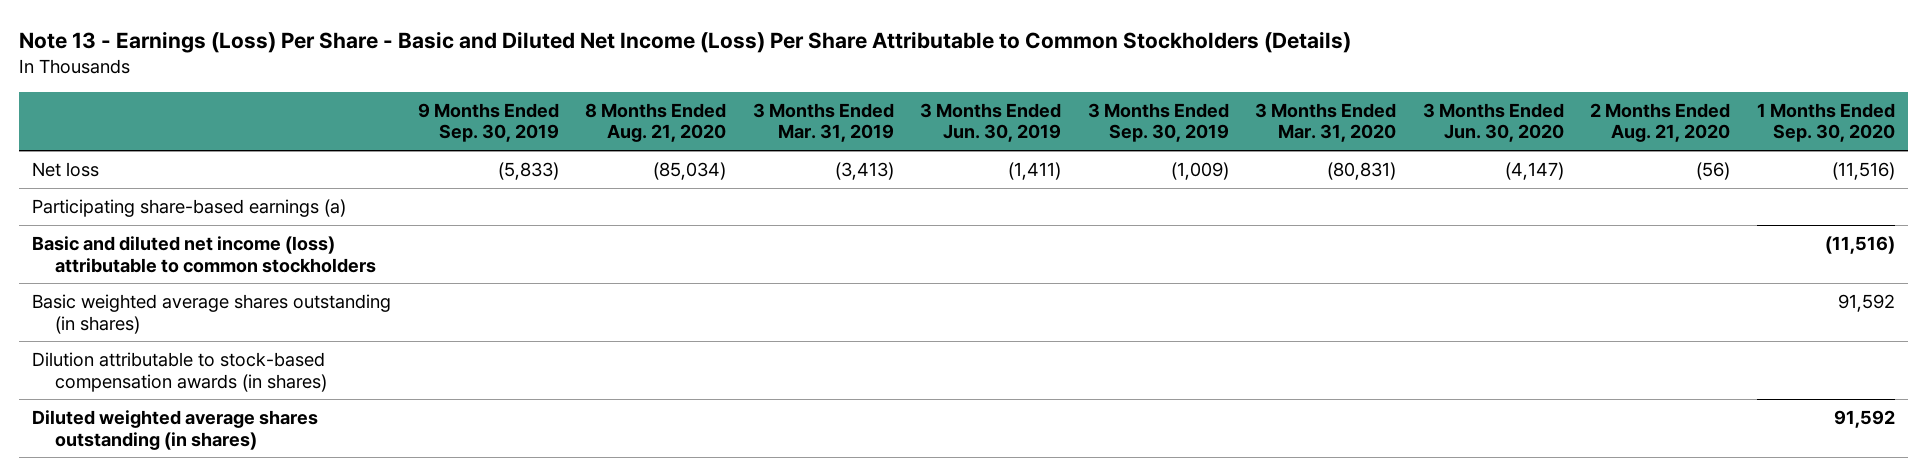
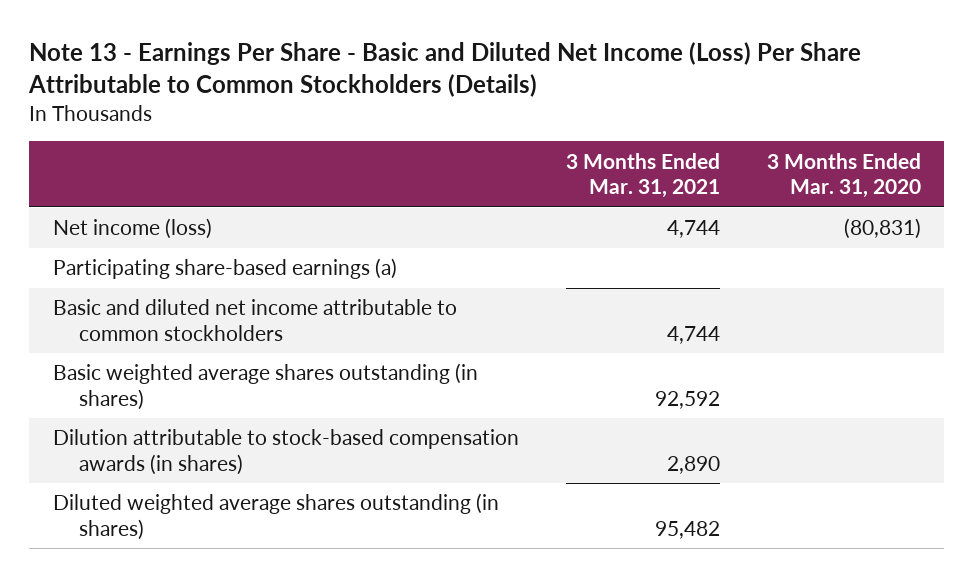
[19,30,1352,53] Note 13 - Earnings (Loss) Per Share - Basic and Diluted Net Income (Loss) Per Share Attributable to Common Stockholders (Details) -> [27,41,861,97] Note 13 - Earnings Per Share - Basic and Diluted Net Income (Loss) Per Share Attributable to Common Stockholders (Details)
[417,102,559,143] 9 Months Ended Sep. 30, 2019 -> none
[585,102,727,143] 8 Months Ended Aug. 21, 2020 -> none
[752,102,894,143] 3 Months Ended Mar. 31, 2019 -> none
[920,102,1062,143] 3 Months Ended Jun. 30, 2019 -> none
[1087,102,1229,143] 3 Months Ended Sep. 30, 2019 -> none
[1422,102,1564,143] 3 Months Ended Jun. 30, 2020 -> none
[1590,102,1731,143] 2 Months Ended Aug. 21, 2020 -> none
[1756,102,1895,143] 1 Months Ended Sep. 30, 2020 -> none
none -> [565,152,720,199] 3 Months Ended Mar. 31, 2021
[32,161,100,177] Net loss -> [52,218,212,240] Net income (loss)
[32,235,377,273] Basic and diluted net income (loss) attributable to common stockholders -> [52,299,457,341] Basic and diluted net income attributable to common stockholders

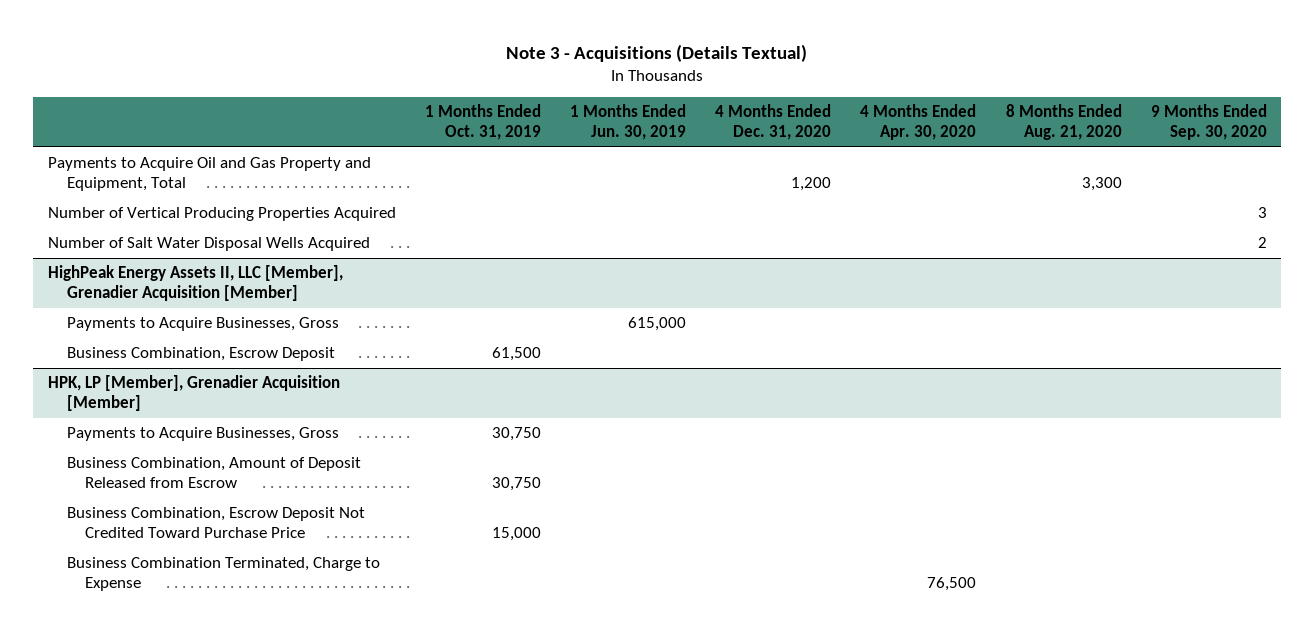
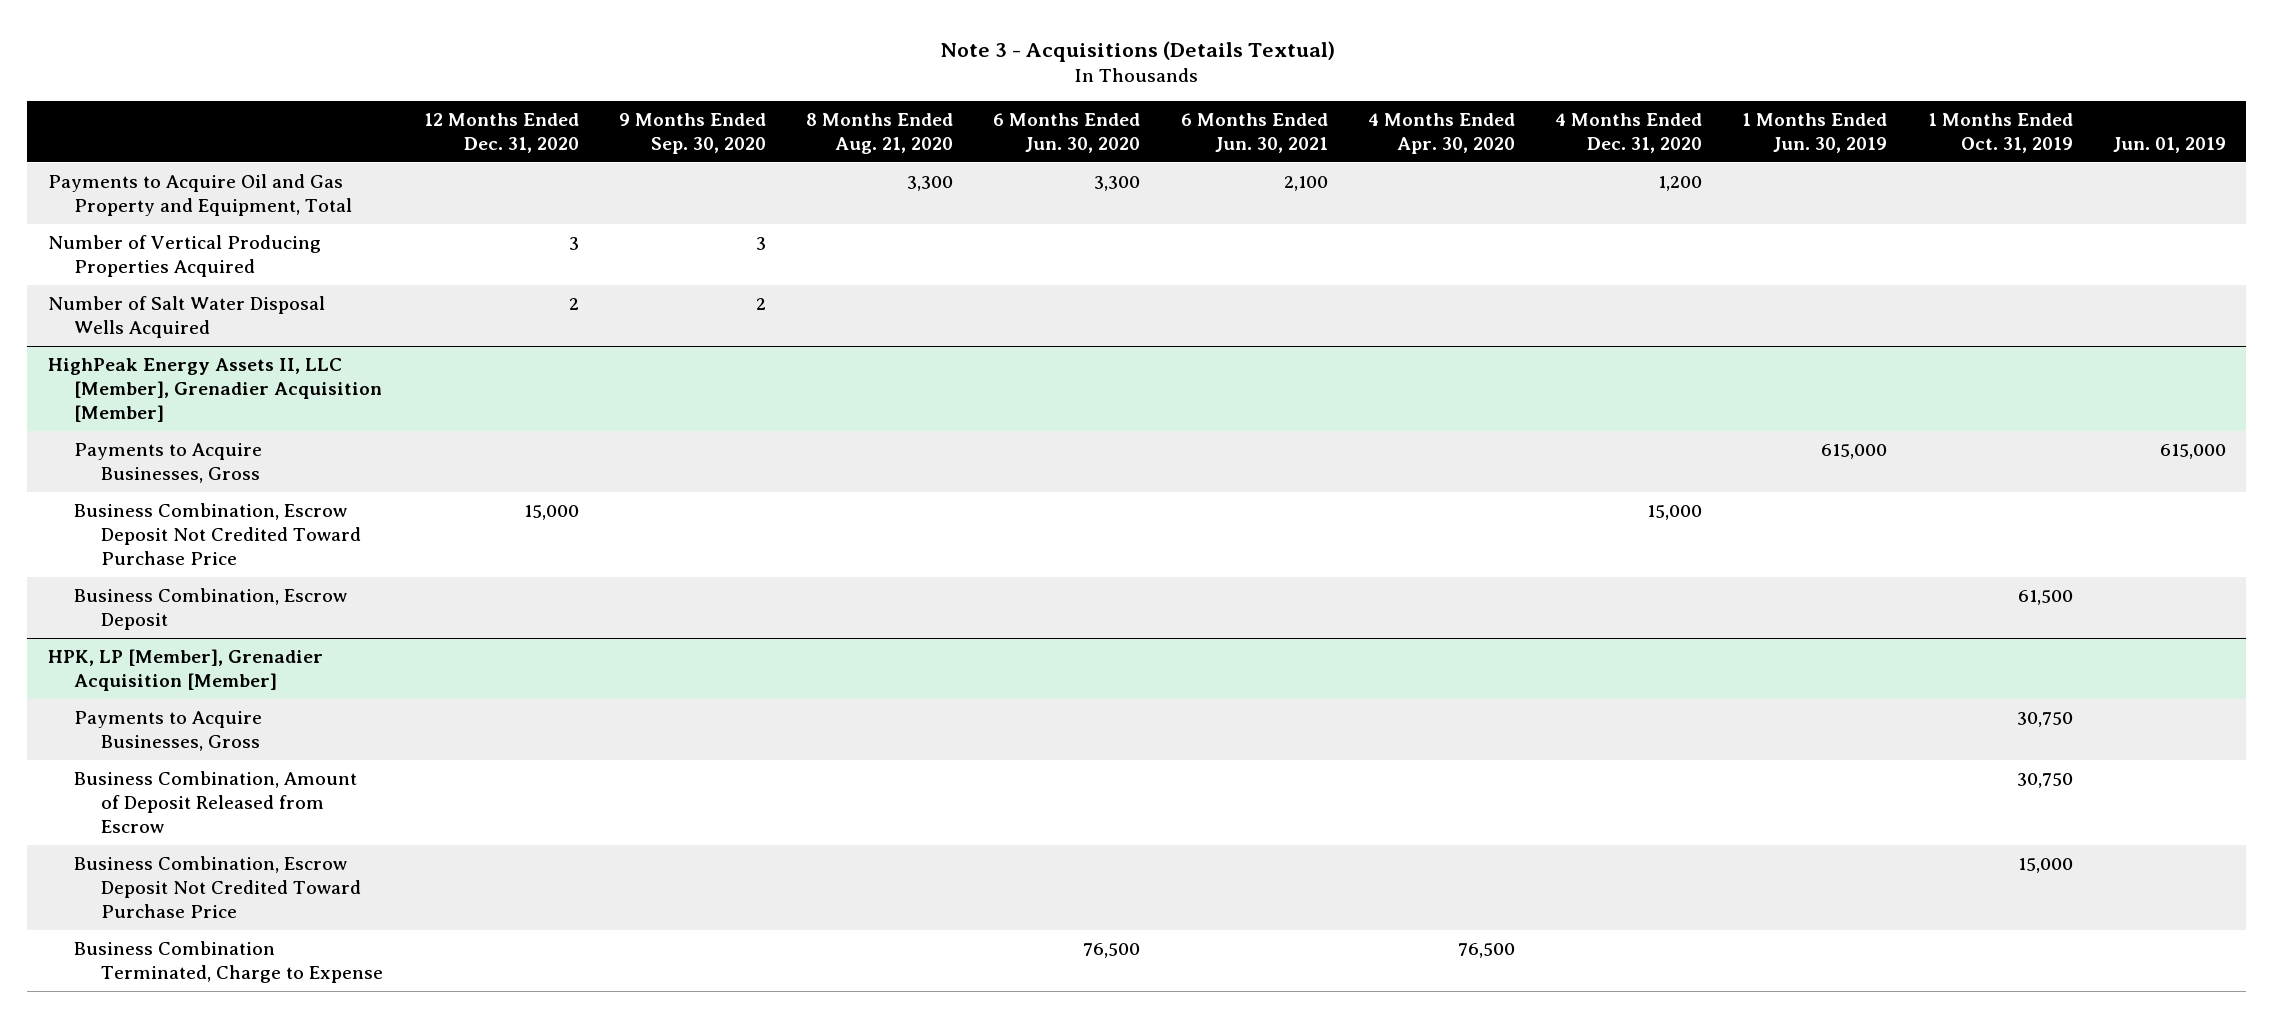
none -> [423,112,579,153] 12 Months Ended Dec. 31, 2020
none -> [993,112,1141,153] 6 Months Ended Jun. 30, 2020
none -> [1180,112,1328,153] 6 Months Ended Jun. 30, 2021
none -> [2112,136,2226,153] Jun. 01, 2019
none -> [74,503,362,565] Business Combination, Escrow Deposit Not Credited Toward Purchase Price

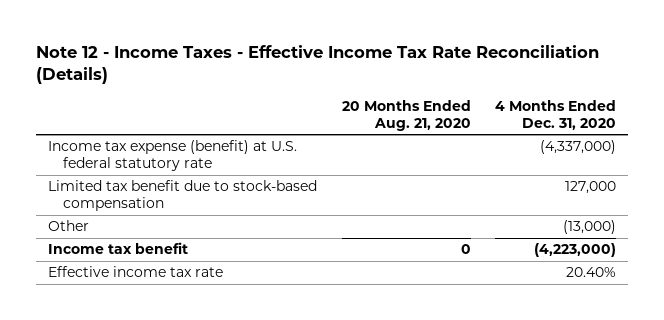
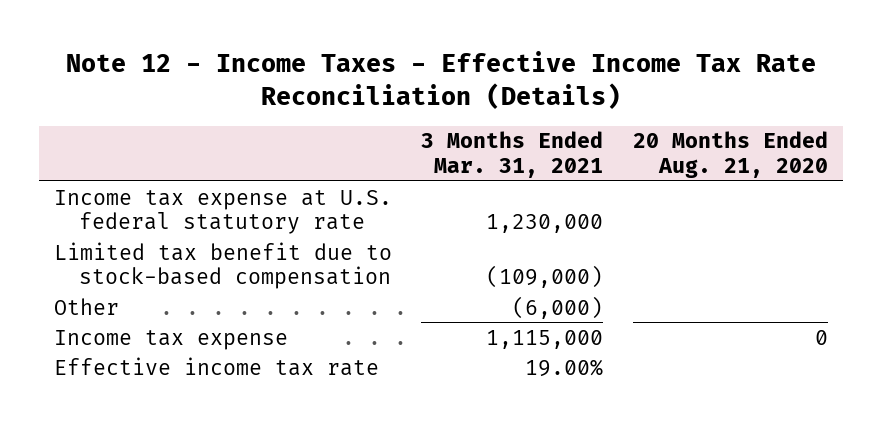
[494,99,616,130] 4 Months Ended Dec. 31, 2020 -> none
none -> [421,131,604,178] 3 Months Ended Mar. 31, 2021
[48,140,298,172] Income tax expense (benefit) at U.S. federal statutory rate -> [53,189,392,234] Income tax expense at U.S. federal statutory rate
[48,242,189,255] Income tax benefit -> [53,329,288,350] Income tax expense

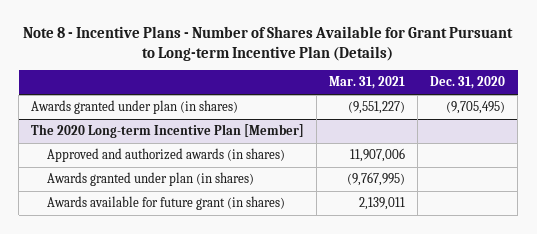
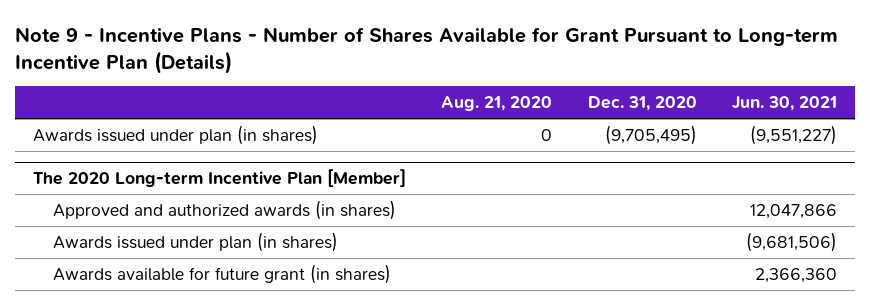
[23,26,514,61] Note 8 - Incentive Plans - Number of Shares Available for Grant Pursuant to Long-term Incentive Plan (Details) -> [15,27,839,74] Note 9 - Incentive Plans - Number of Shares Available for Grant Pursuant to Long-term Incentive Plan (Details)
[329,76,406,90] Mar. 31, 2021 -> none
none -> [441,96,553,112] Aug. 21, 2020
none -> [732,96,838,112] Jun. 30, 2021
[31,100,239,115] Awards granted under plan (in shares) -> [32,124,318,145] Awards issued under plan (in shares)
[47,172,255,187] Awards granted under plan (in shares) -> [52,231,338,252] Awards issued under plan (in shares)

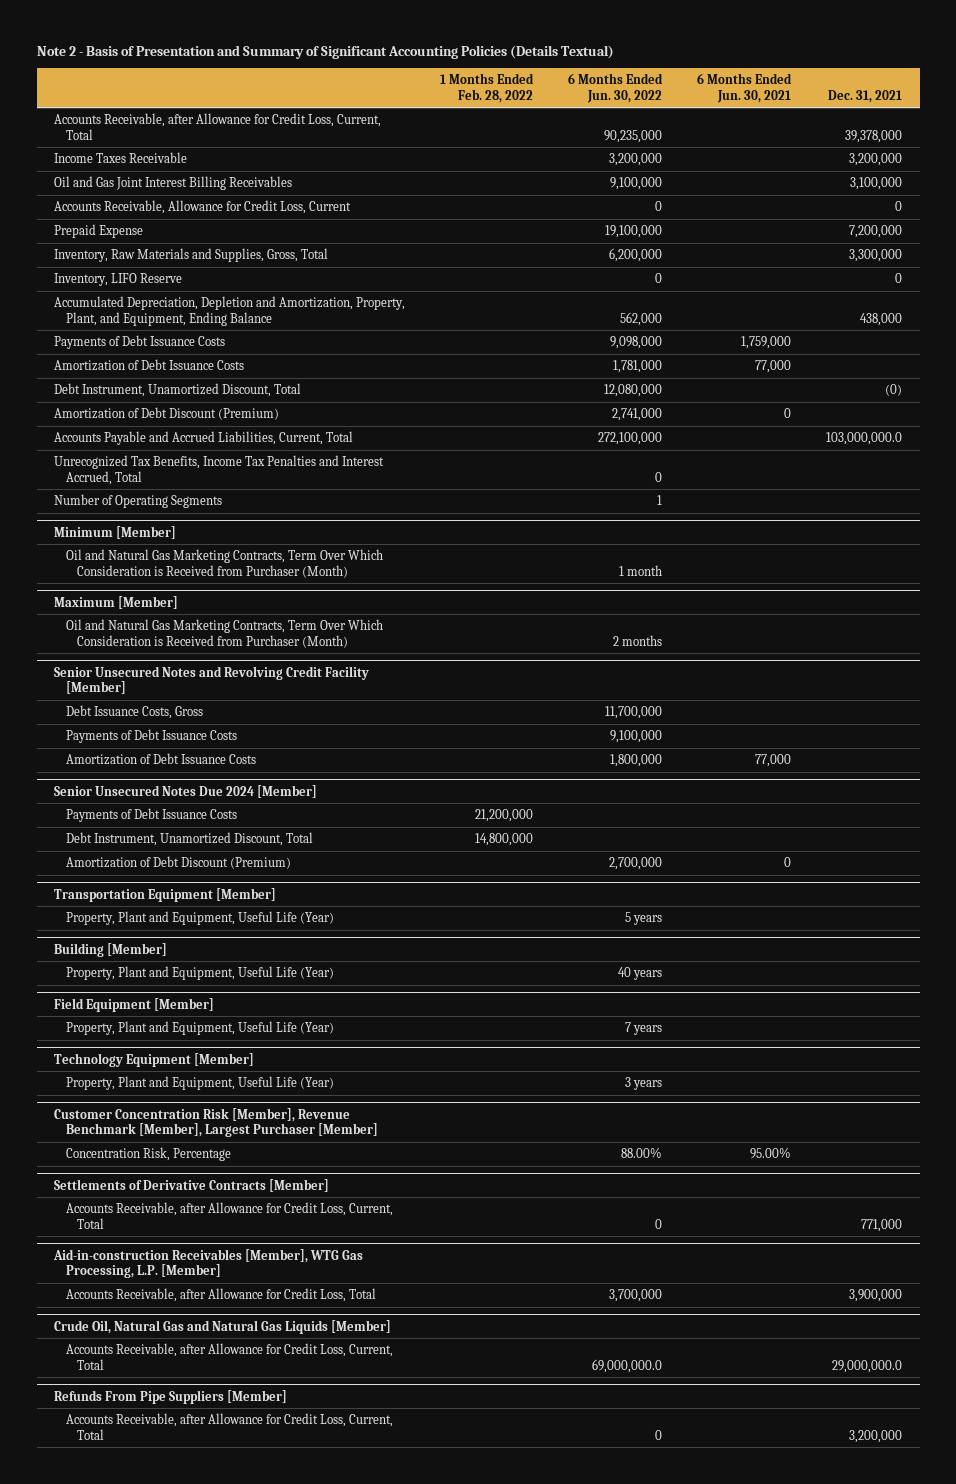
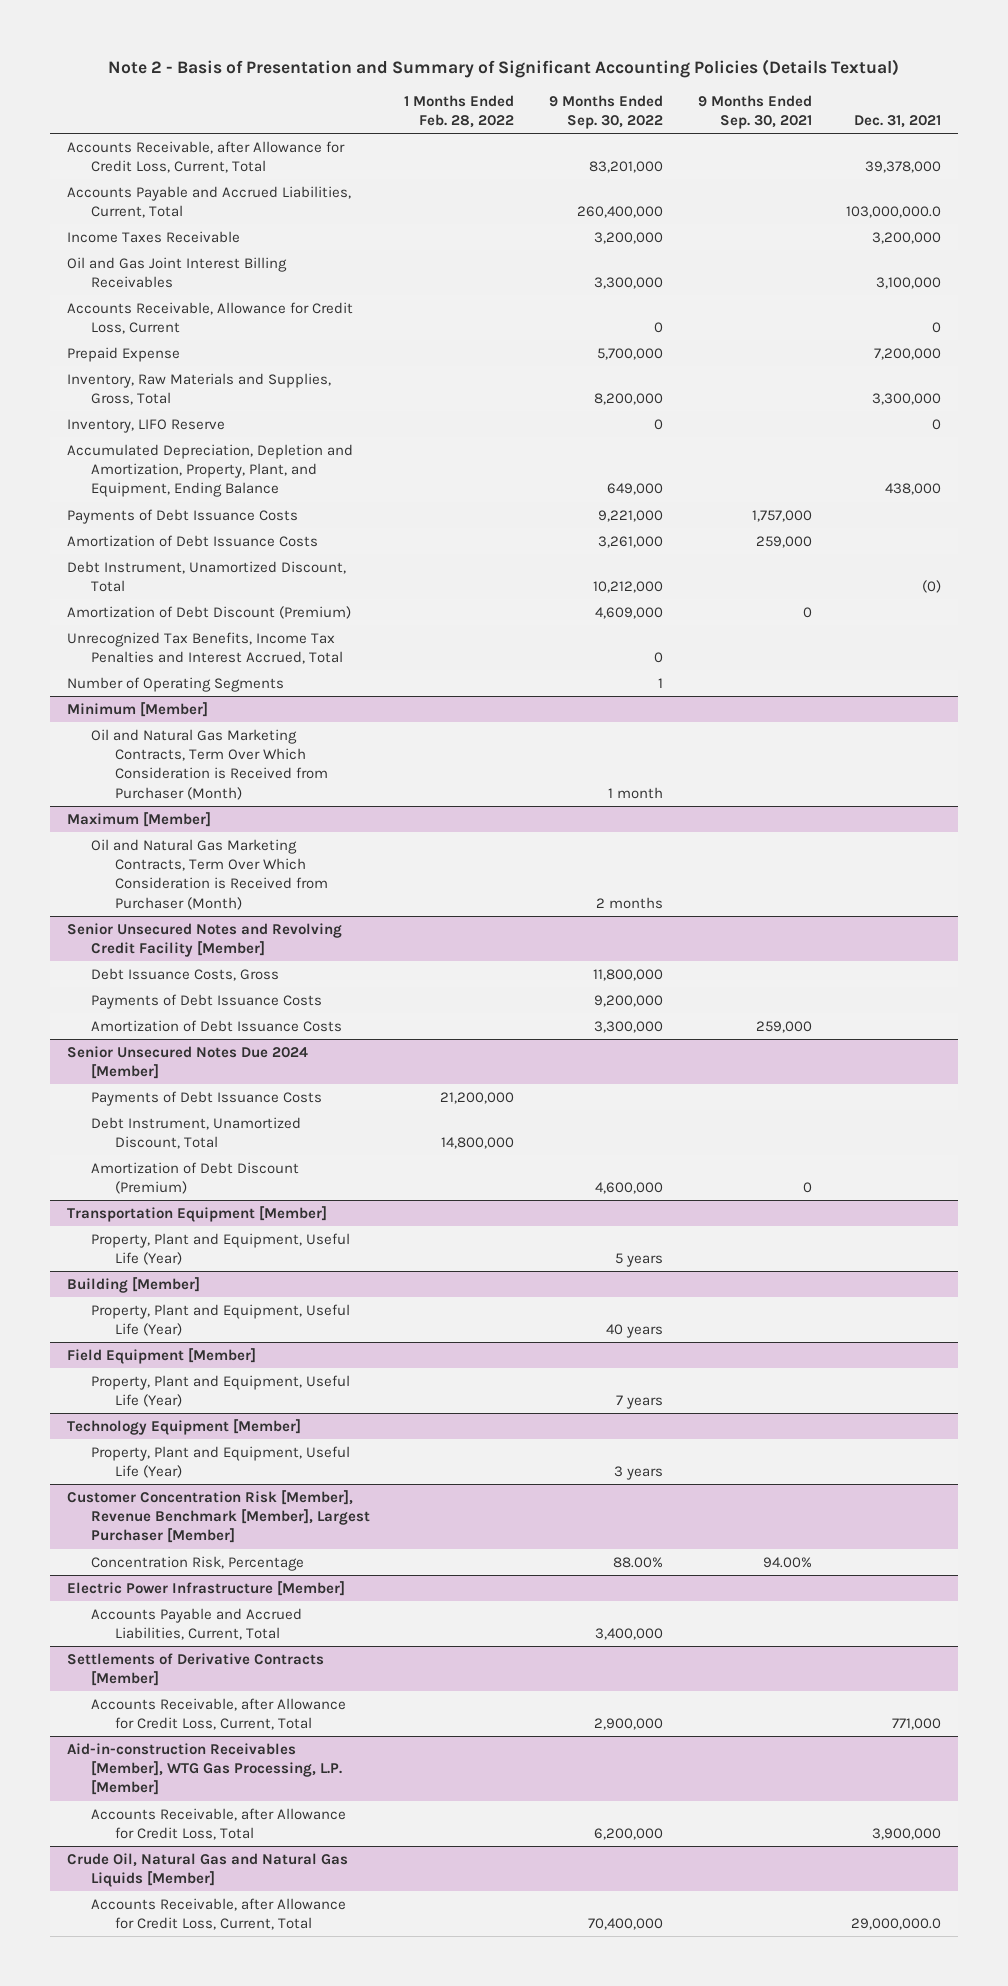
[568,73,664,103] 6 Months Ended Jun. 30, 2022 -> none
[697,73,793,103] 6 Months Ended Jun. 30, 2021 -> none
none -> [548,94,663,129] 9 Months Ended Sep. 30, 2022
none -> [697,94,812,129] 9 Months Ended Sep. 30, 2021
[54,430,354,445] Accounts Payable and Accrued Liabilities, Current, Total -> [66,185,351,218] Accounts Payable and Accrued Liabilities, Current, Total
none -> [66,1580,345,1596] Electric Power Infrastructure [Member]
none -> [90,1607,302,1640] Accounts Payable and Accrued Liabilities, Current, Total
[54,1389,288,1404] Refunds From Pipe Suppliers [Member] -> none
[65,1412,393,1440] Accounts Receivable, after Allowance for Credit Loss, Current, Total -> none

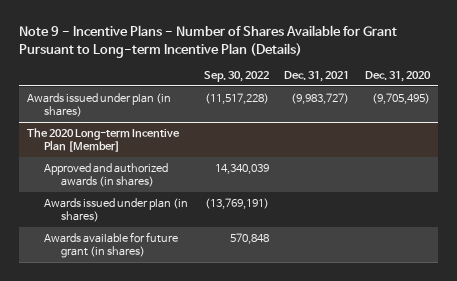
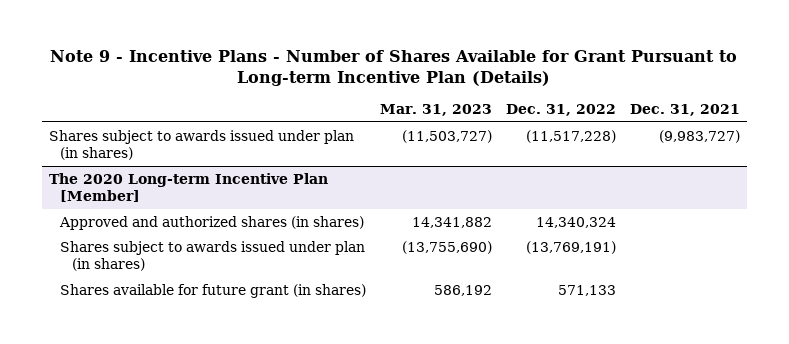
[203,71,269,83] Sep. 30, 2022 -> none
[365,71,432,83] Dec. 31, 2020 -> none
none -> [380,103,493,116] Mar. 31, 2023
none -> [506,103,617,116] Dec. 31, 2022
[26,92,171,118] Awards issued under plan (in shares) -> [48,129,354,160] Shares subject to awards issued under plan (in shares)
[44,162,169,188] Approved and authorized awards (in shares) -> [59,215,365,230] Approved and authorized shares (in shares)
[44,197,189,223] Awards issued under plan (in shares) -> [60,240,366,271] Shares subject to awards issued under plan (in shares)
[44,231,179,259] Awards available for future grant (in shares) -> [60,283,367,298] Shares available for future grant (in shares)

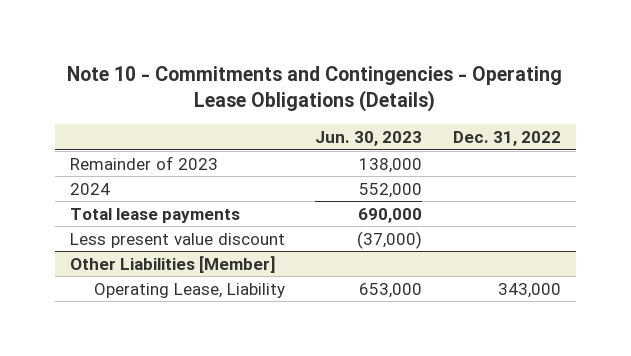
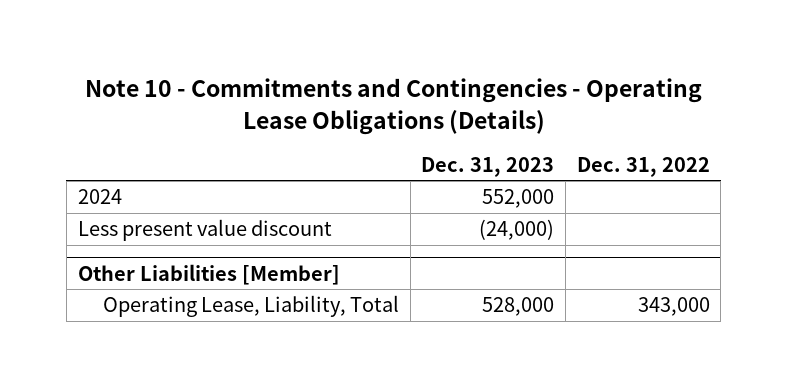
[315,130,423,146] Jun. 30, 2023 -> none
none -> [421,156,555,177] Dec. 31, 2023
[70,155,219,170] Remainder of 2023 -> none
[70,207,241,223] Total lease payments -> none
[93,282,285,298] Operating Lease, Liability -> [102,295,399,318] Operating Lease, Liability, Total

